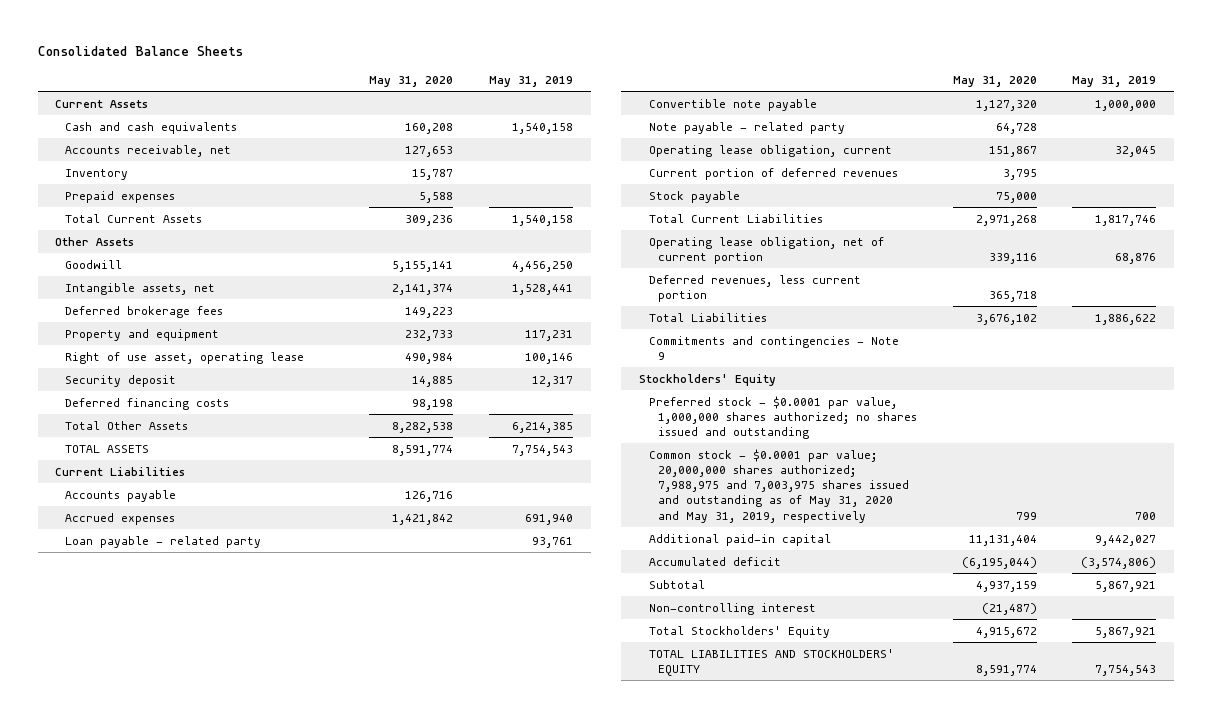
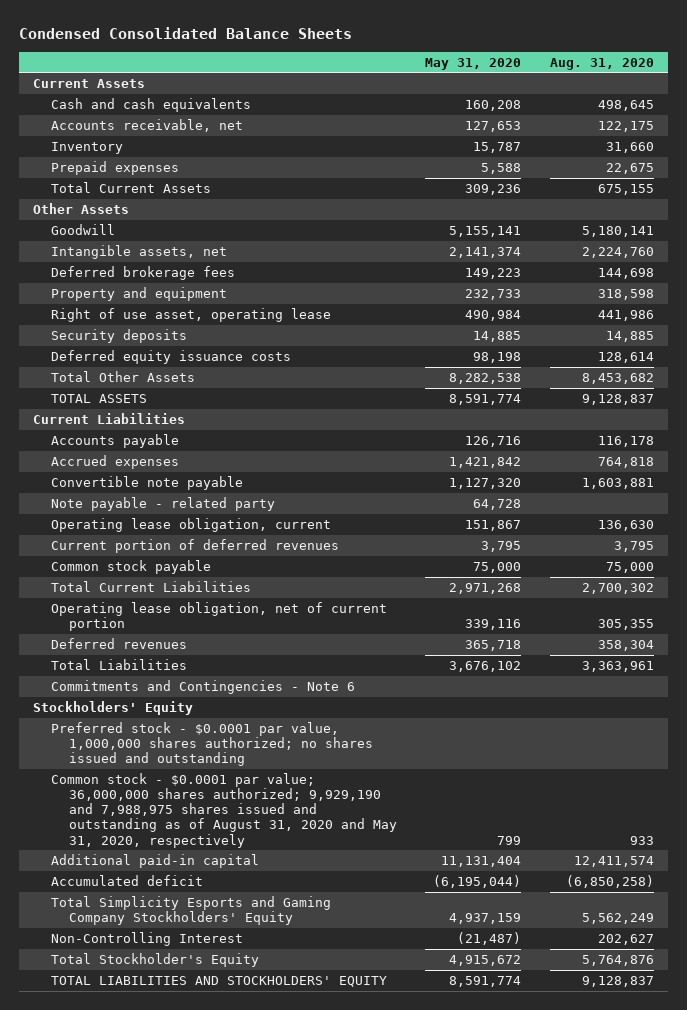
[37,46,243,57] Consolidated Balance Sheets -> [18,26,352,39] Condensed Consolidated Balance Sheets
[489,76,574,88] May 31, 2019 -> none
none -> [549,57,654,70] Aug. 31, 2020
[65,374,177,387] Security deposit -> [51,329,188,344] Security deposits
[65,397,230,410] Deferred financing costs -> [51,350,292,365] Deferred equity issuance costs
[65,535,262,548] Loan payable - related party -> none
[648,190,740,203] Stock payable -> [51,560,212,575] Common stock payable
[648,274,861,302] Deferred revenues, less current portion -> [51,638,188,650] Deferred revenues
[648,335,899,360] Commitments and contingencies - Note 9 -> [51,680,356,695] Commitments and Contingencies - Note 6
[648,448,910,523] Common stock - $0.0001 par value; 20,000,000 shares authorized; 7,988,975 and 7,003,975 shares issued and outstanding as of May 31, 2020 and May 31, 2019, respectively -> [51,773,397,848] Common stock - $0.0001 par value; 36,000,000 shares authorized; 9,929,190 and 7,988,975 shares issued and outstanding as of August 31, 2020 and May 31, 2020, respectively
[648,579,705,589] Subtotal -> [51,896,332,926] Total Simplicity Esports and Gaming Company Stockholders' Equity
[648,602,816,615] Non-controlling interest -> [51,932,244,947] Non-Controlling Interest
[648,625,830,638] Total Stockholders' Equity -> [51,953,260,968] Total Stockholder's Equity

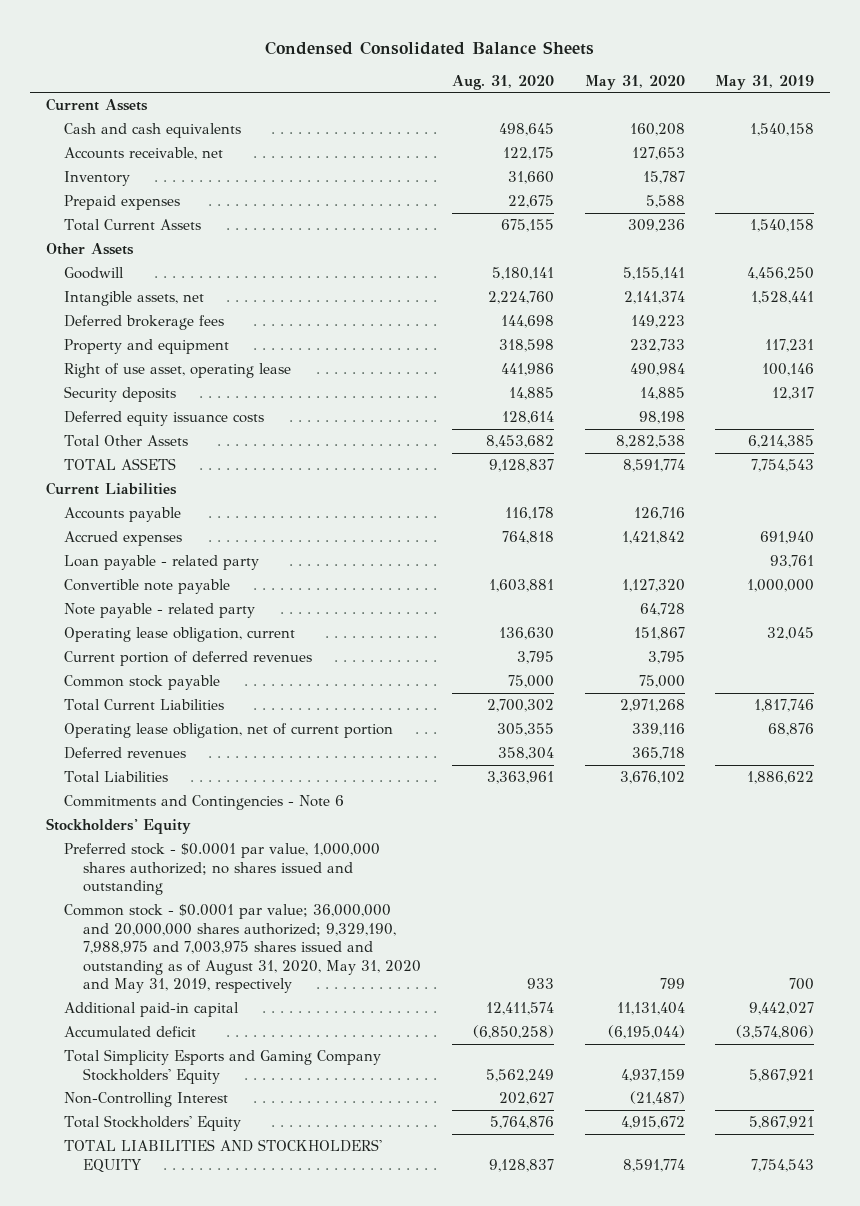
none -> [715,74,815,90] May 31, 2019
none -> [64,554,260,570] Loan payable - related party
[51,773,397,848] Common stock - $0.0001 par value; 36,000,000 shares authorized; 9,929,190 and 7,988,975 shares issued and outstanding as of August 31, 2020 and May 31, 2020, respectively -> [64,903,422,994] Common stock - $0.0001 par value; 36,000,000 and 20,000,000 shares authorized; 9,329,190, 7,988,975 and 7,003,975 shares issued and outstanding as of August 31, 2020, May 31, 2020 and May 31, 2019, respectively
[51,953,260,968] Total Stockholder's Equity -> [64,1114,242,1131] Total Stockholders' Equity

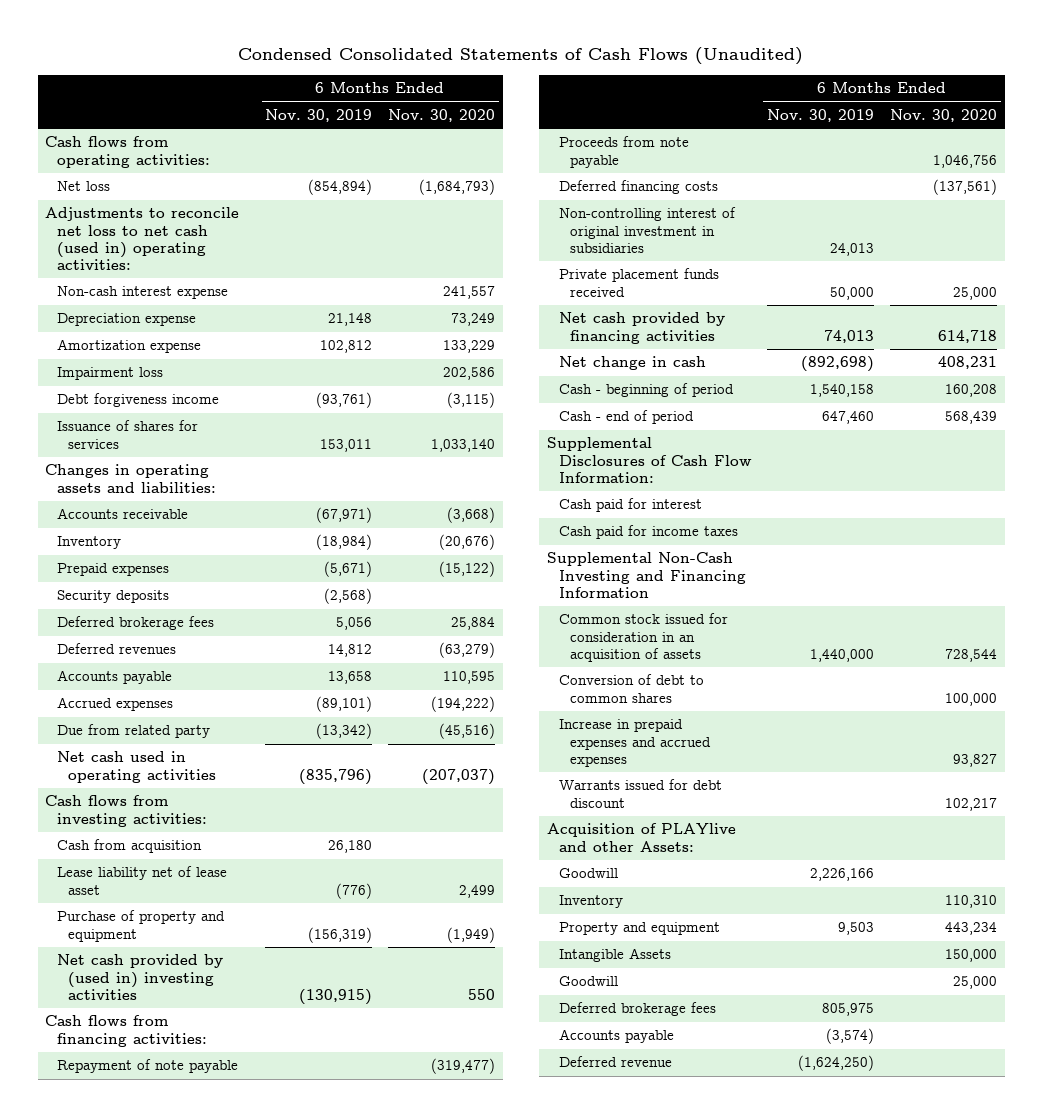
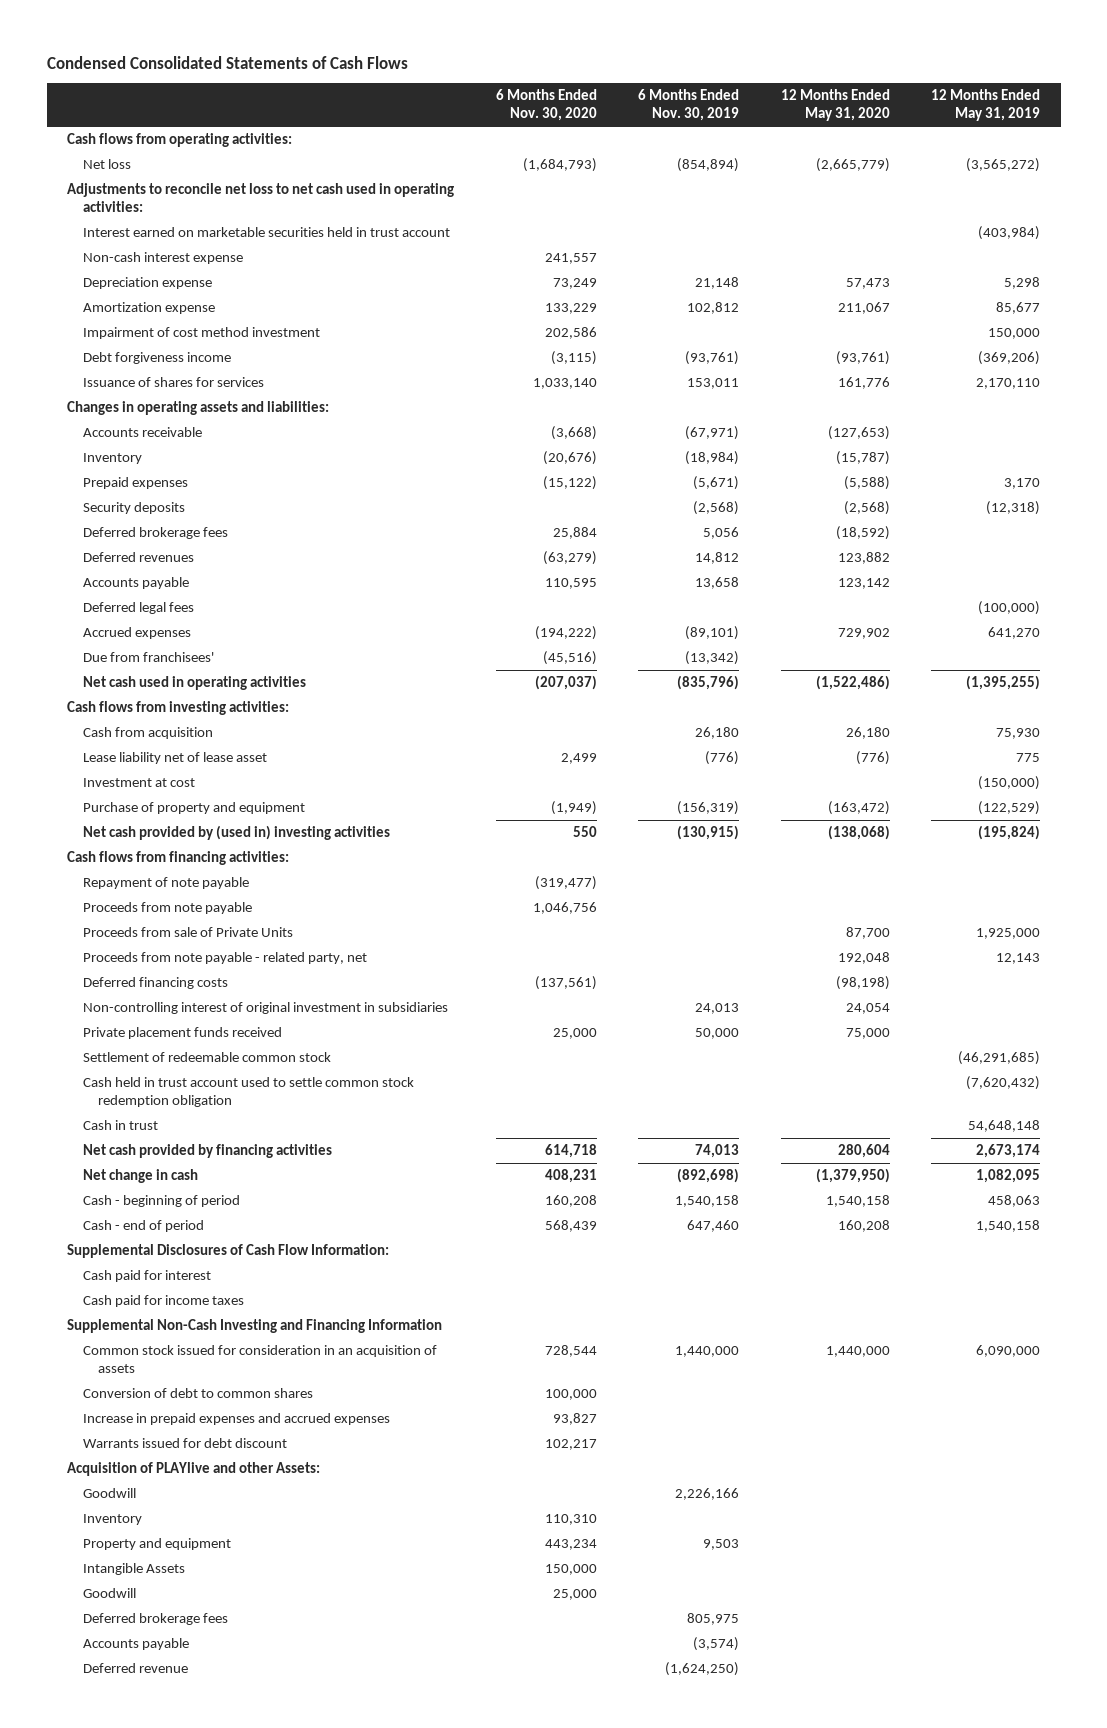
[238,47,804,66] Condensed Consolidated Statements of Cash Flows (Unaudited) -> [46,56,408,70] Condensed Consolidated Statements of Cash Flows
none -> [780,89,890,122] 12 Months Ended May 31, 2020
none -> [930,89,1040,122] 12 Months Ended May 31, 2019
[45,207,240,270] Adjustments to reconcile net loss to net cash (used in) operating activities: -> [67,183,455,212] Adjustments to reconcile net loss to net cash used in operating activities:
none -> [82,227,450,238] Interest earned on marketable securities held in trust account
[56,367,163,381] Impairment loss -> [82,327,320,340] Impairment of cost method investment
none -> [82,602,194,615] Deferred legal fees
[56,724,210,739] Due from related party -> [82,652,214,663] Due from franchisees'
none -> [82,778,195,788] Investment at cost
none -> [82,927,293,938] Proceeds from sale of Private Units
none -> [82,952,367,965] Proceeds from note payable - related party, net
none -> [82,1052,331,1063] Settlement of redeemable common stock
none -> [82,1077,414,1107] Cash held in trust account used to settle common stock redemption obligation
none -> [82,1120,158,1131] Cash in trust

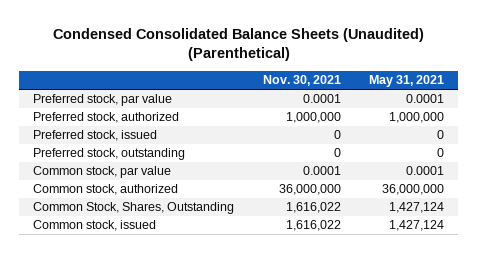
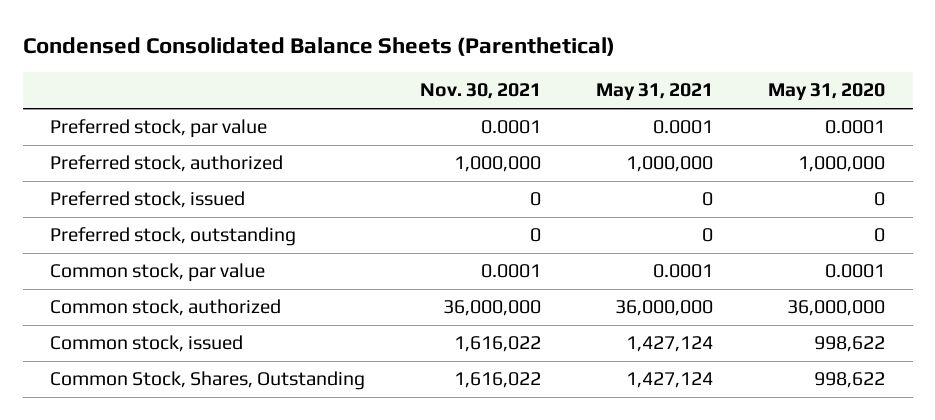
[52,27,424,62] Condensed Consolidated Balance Sheets (Unaudited) (Parenthetical) -> [22,36,615,56] Condensed Consolidated Balance Sheets (Parenthetical)
none -> [768,83,886,102] May 31, 2020
[33,202,235,215] Common Stock, Shares, Outstanding -> [50,371,366,391] Common Stock, Shares, Outstanding

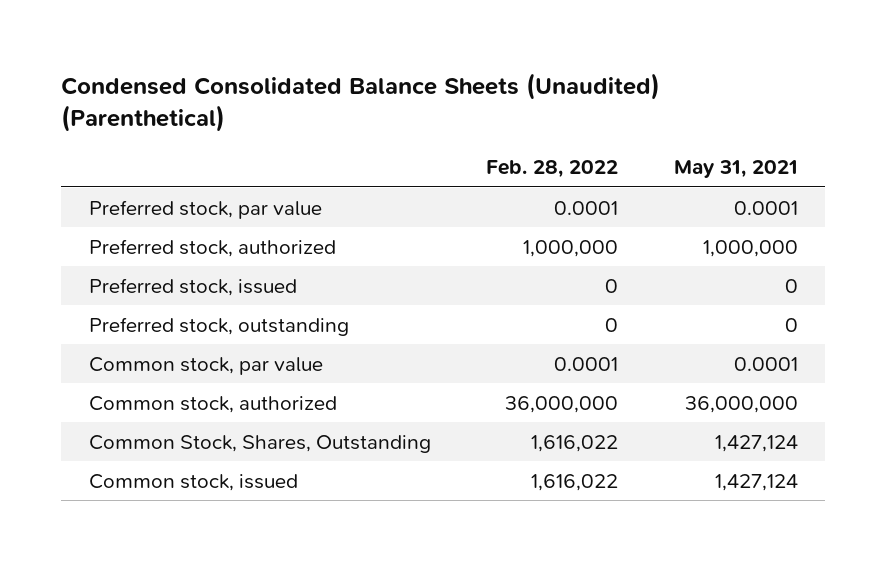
[22,36,615,56] Condensed Consolidated Balance Sheets (Parenthetical) -> [60,72,660,133] Condensed Consolidated Balance Sheets (Unaudited) (Parenthetical)
[420,83,542,100] Nov. 30, 2021 -> none
[768,83,886,102] May 31, 2020 -> none
none -> [486,160,619,179] Feb. 28, 2022
[50,335,244,353] Common stock, issued -> [88,473,298,491] Common stock, issued

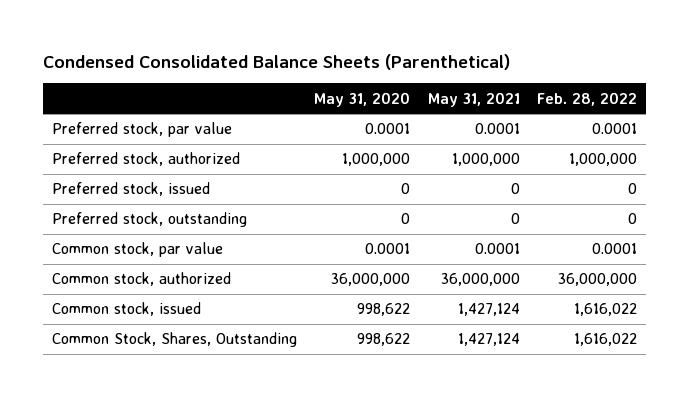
[60,72,660,133] Condensed Consolidated Balance Sheets (Unaudited) (Parenthetical) -> [42,53,510,70] Condensed Consolidated Balance Sheets (Parenthetical)
none -> [314,91,411,107] May 31, 2020
[88,434,431,453] Common Stock, Shares, Outstanding -> [51,332,297,348] Common Stock, Shares, Outstanding

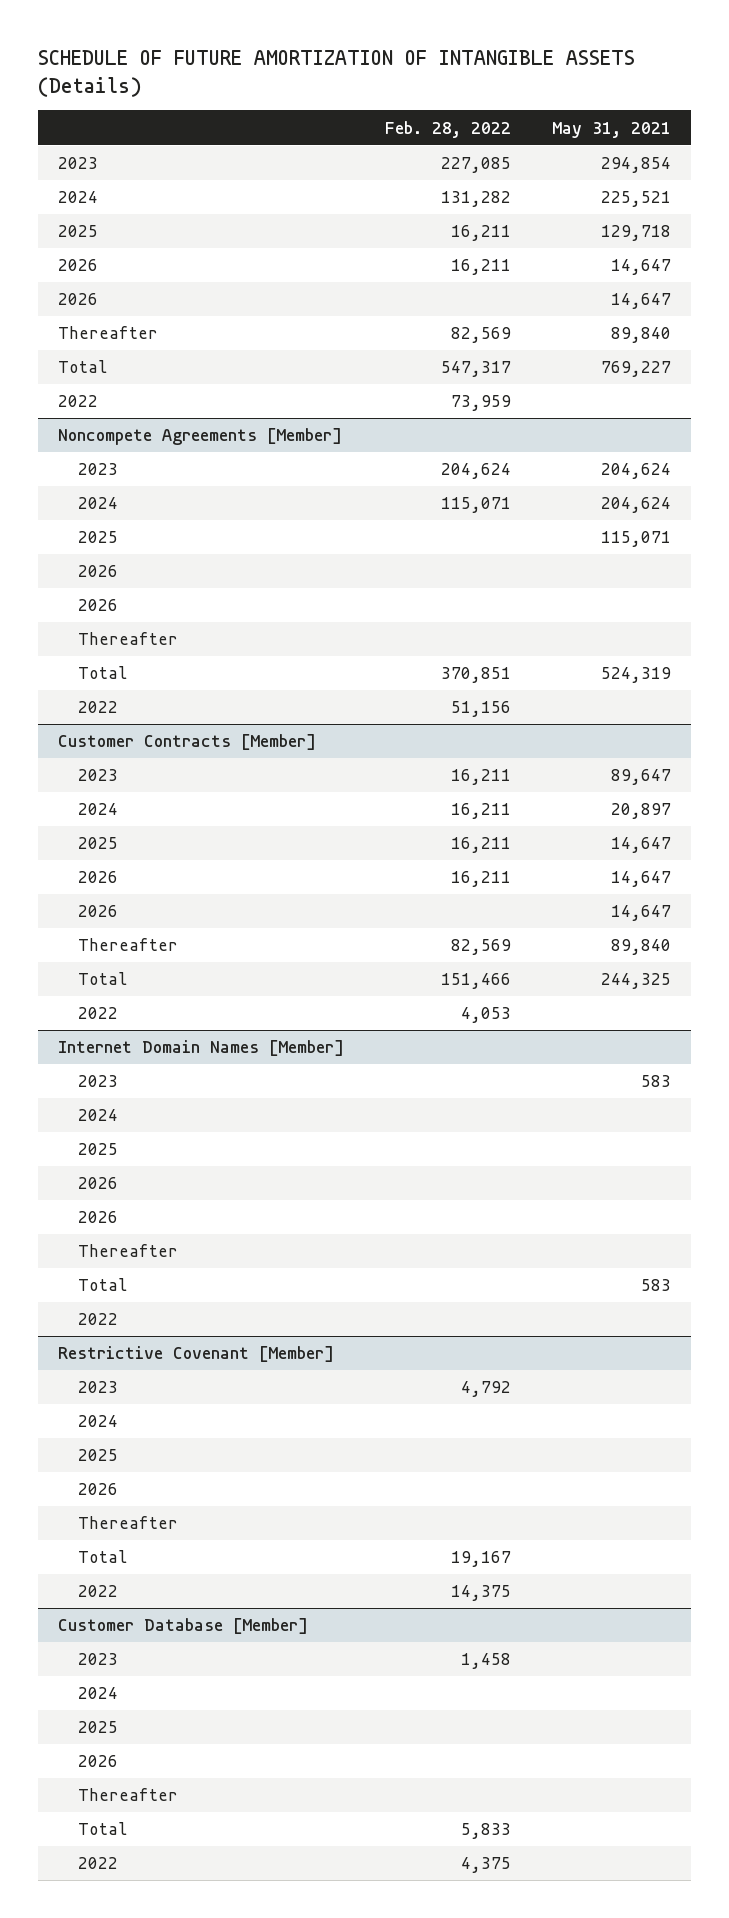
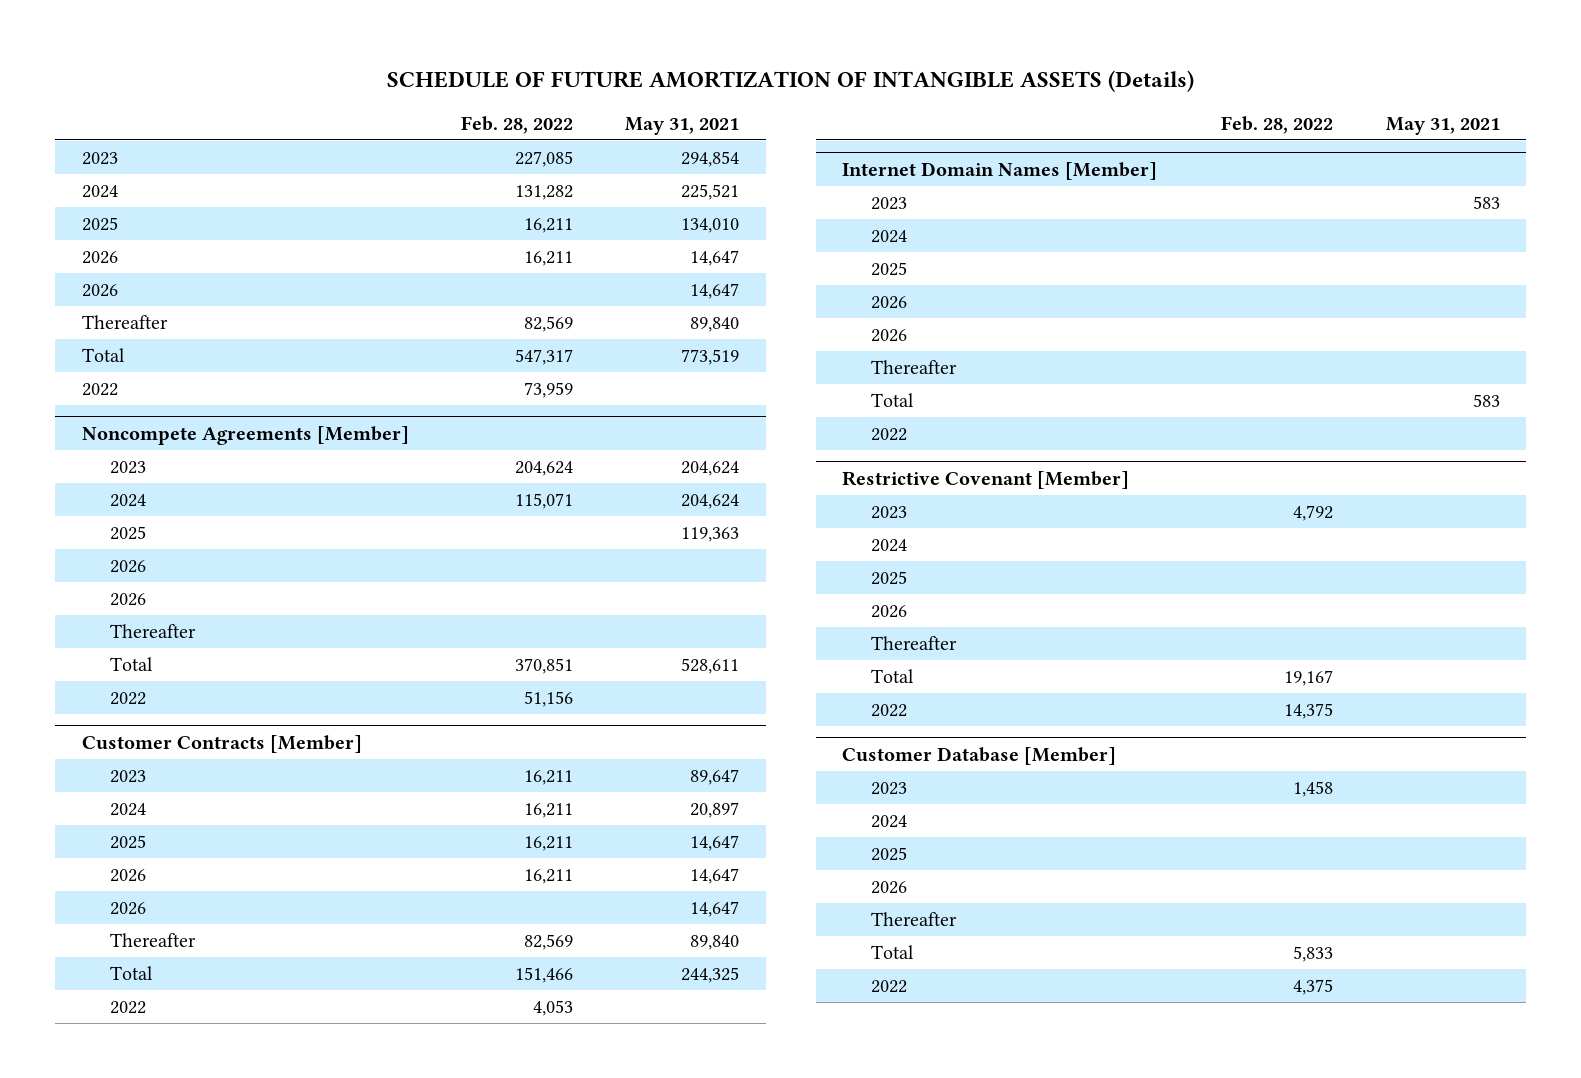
[600,225,671,242] 129,718 -> [681,218,740,234] 134,010
[600,361,671,378] 769,227 -> [681,349,740,366] 773,519
[600,531,671,548] 115,071 -> [681,527,740,543] 119,363
[600,667,671,684] 524,319 -> [681,658,740,675] 528,611

